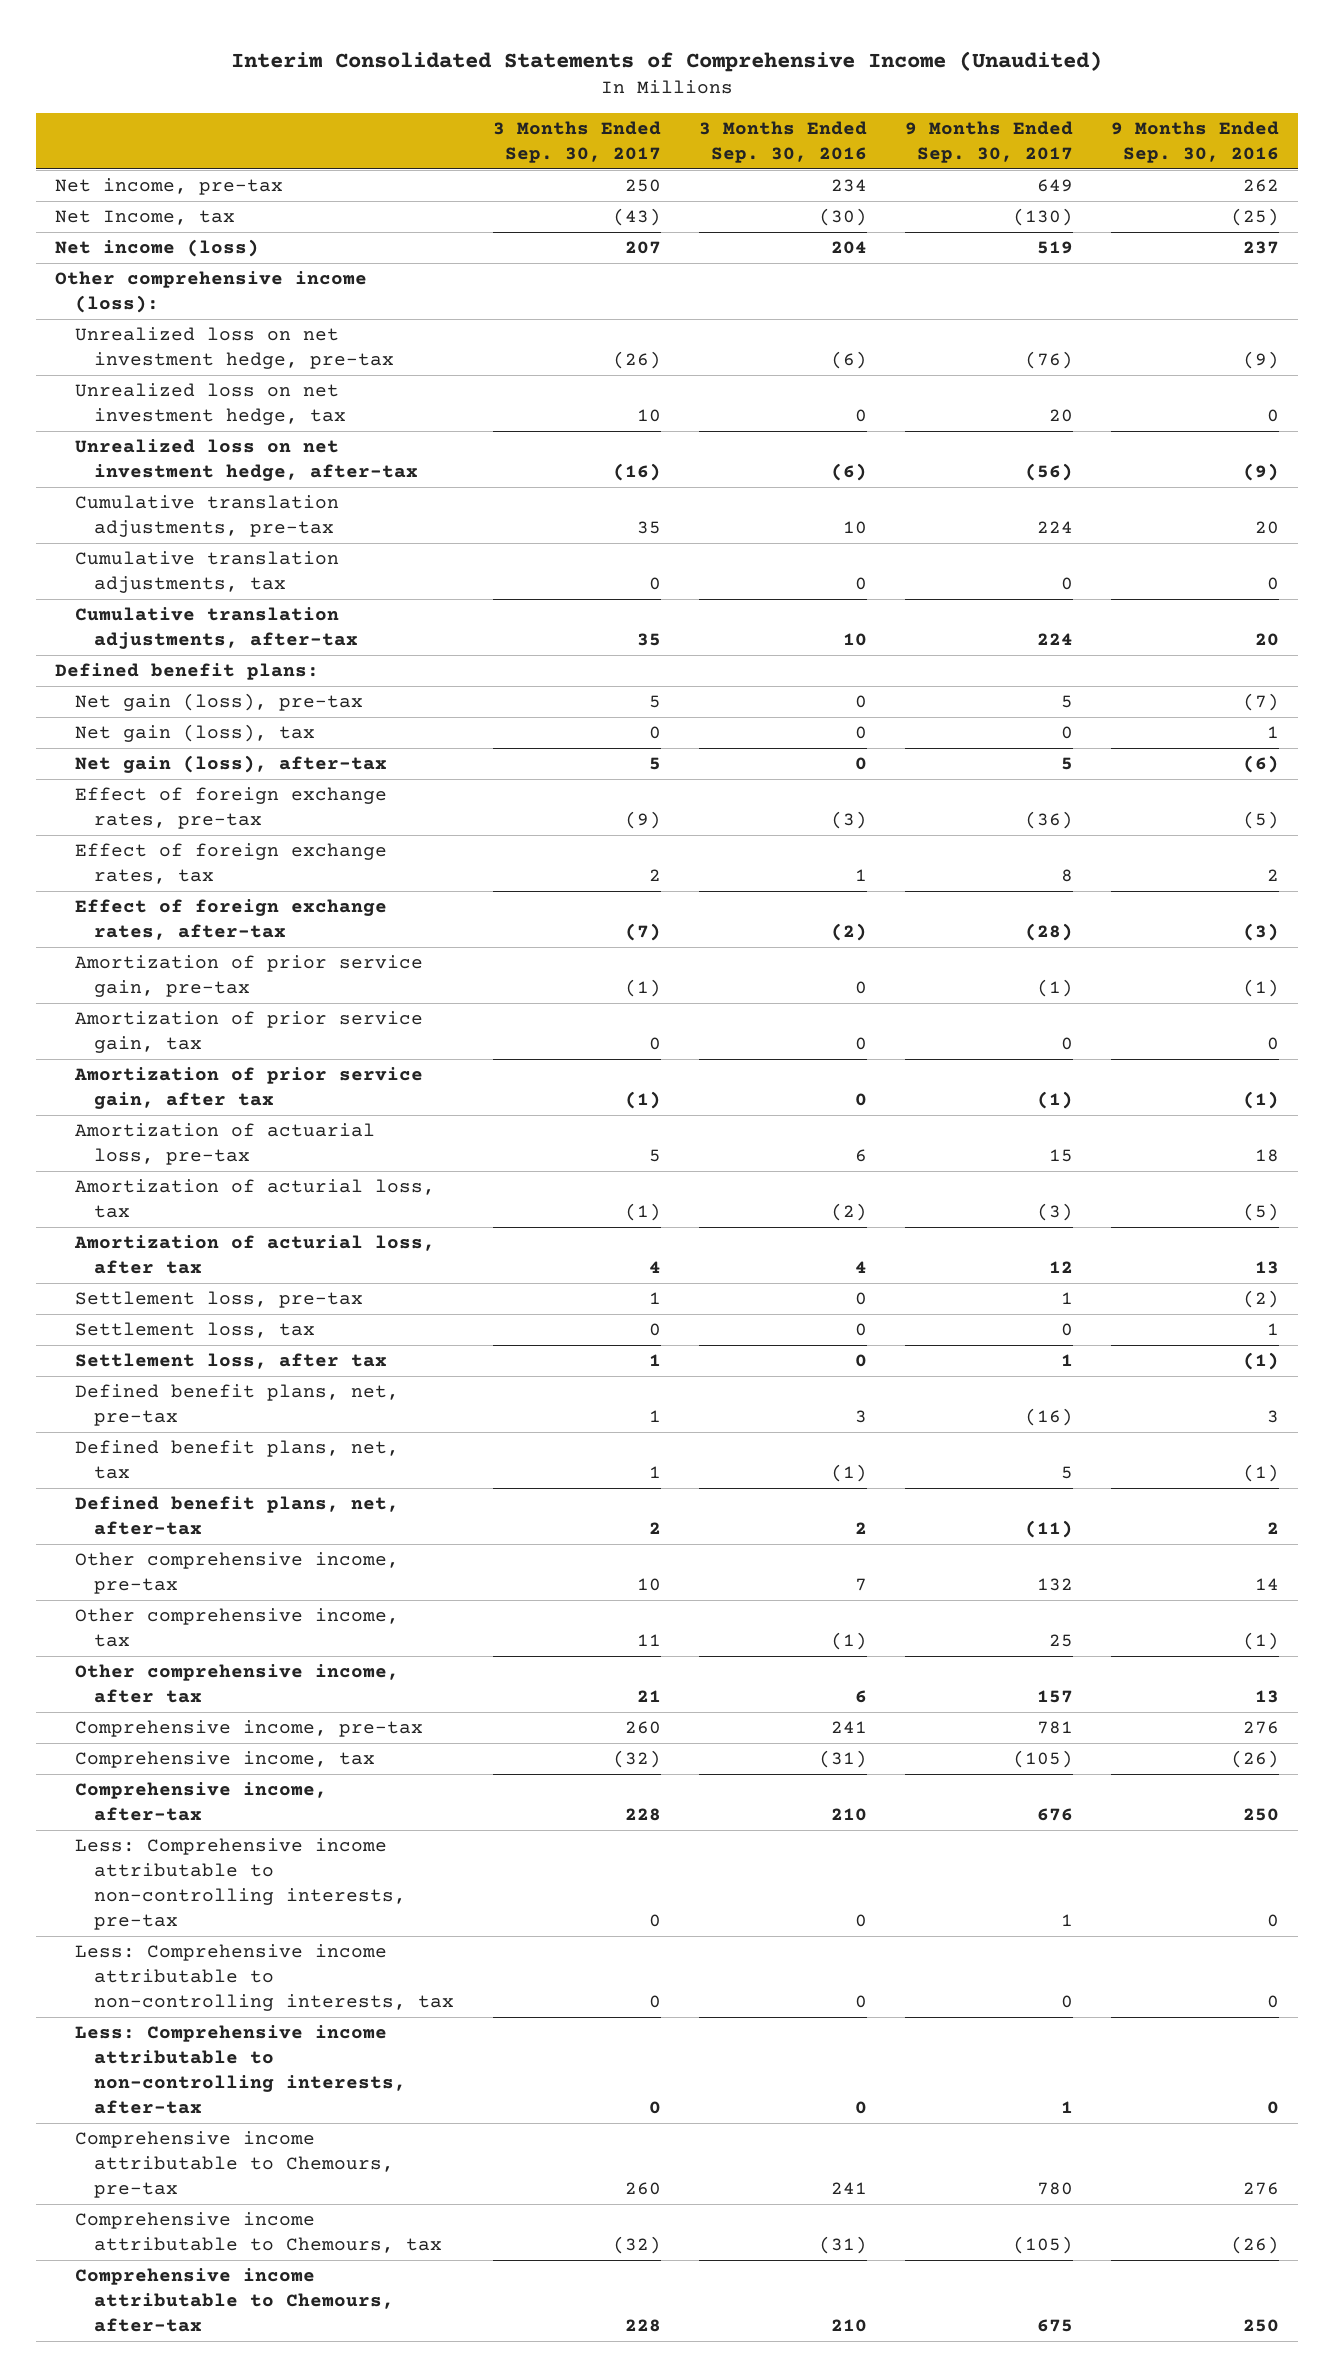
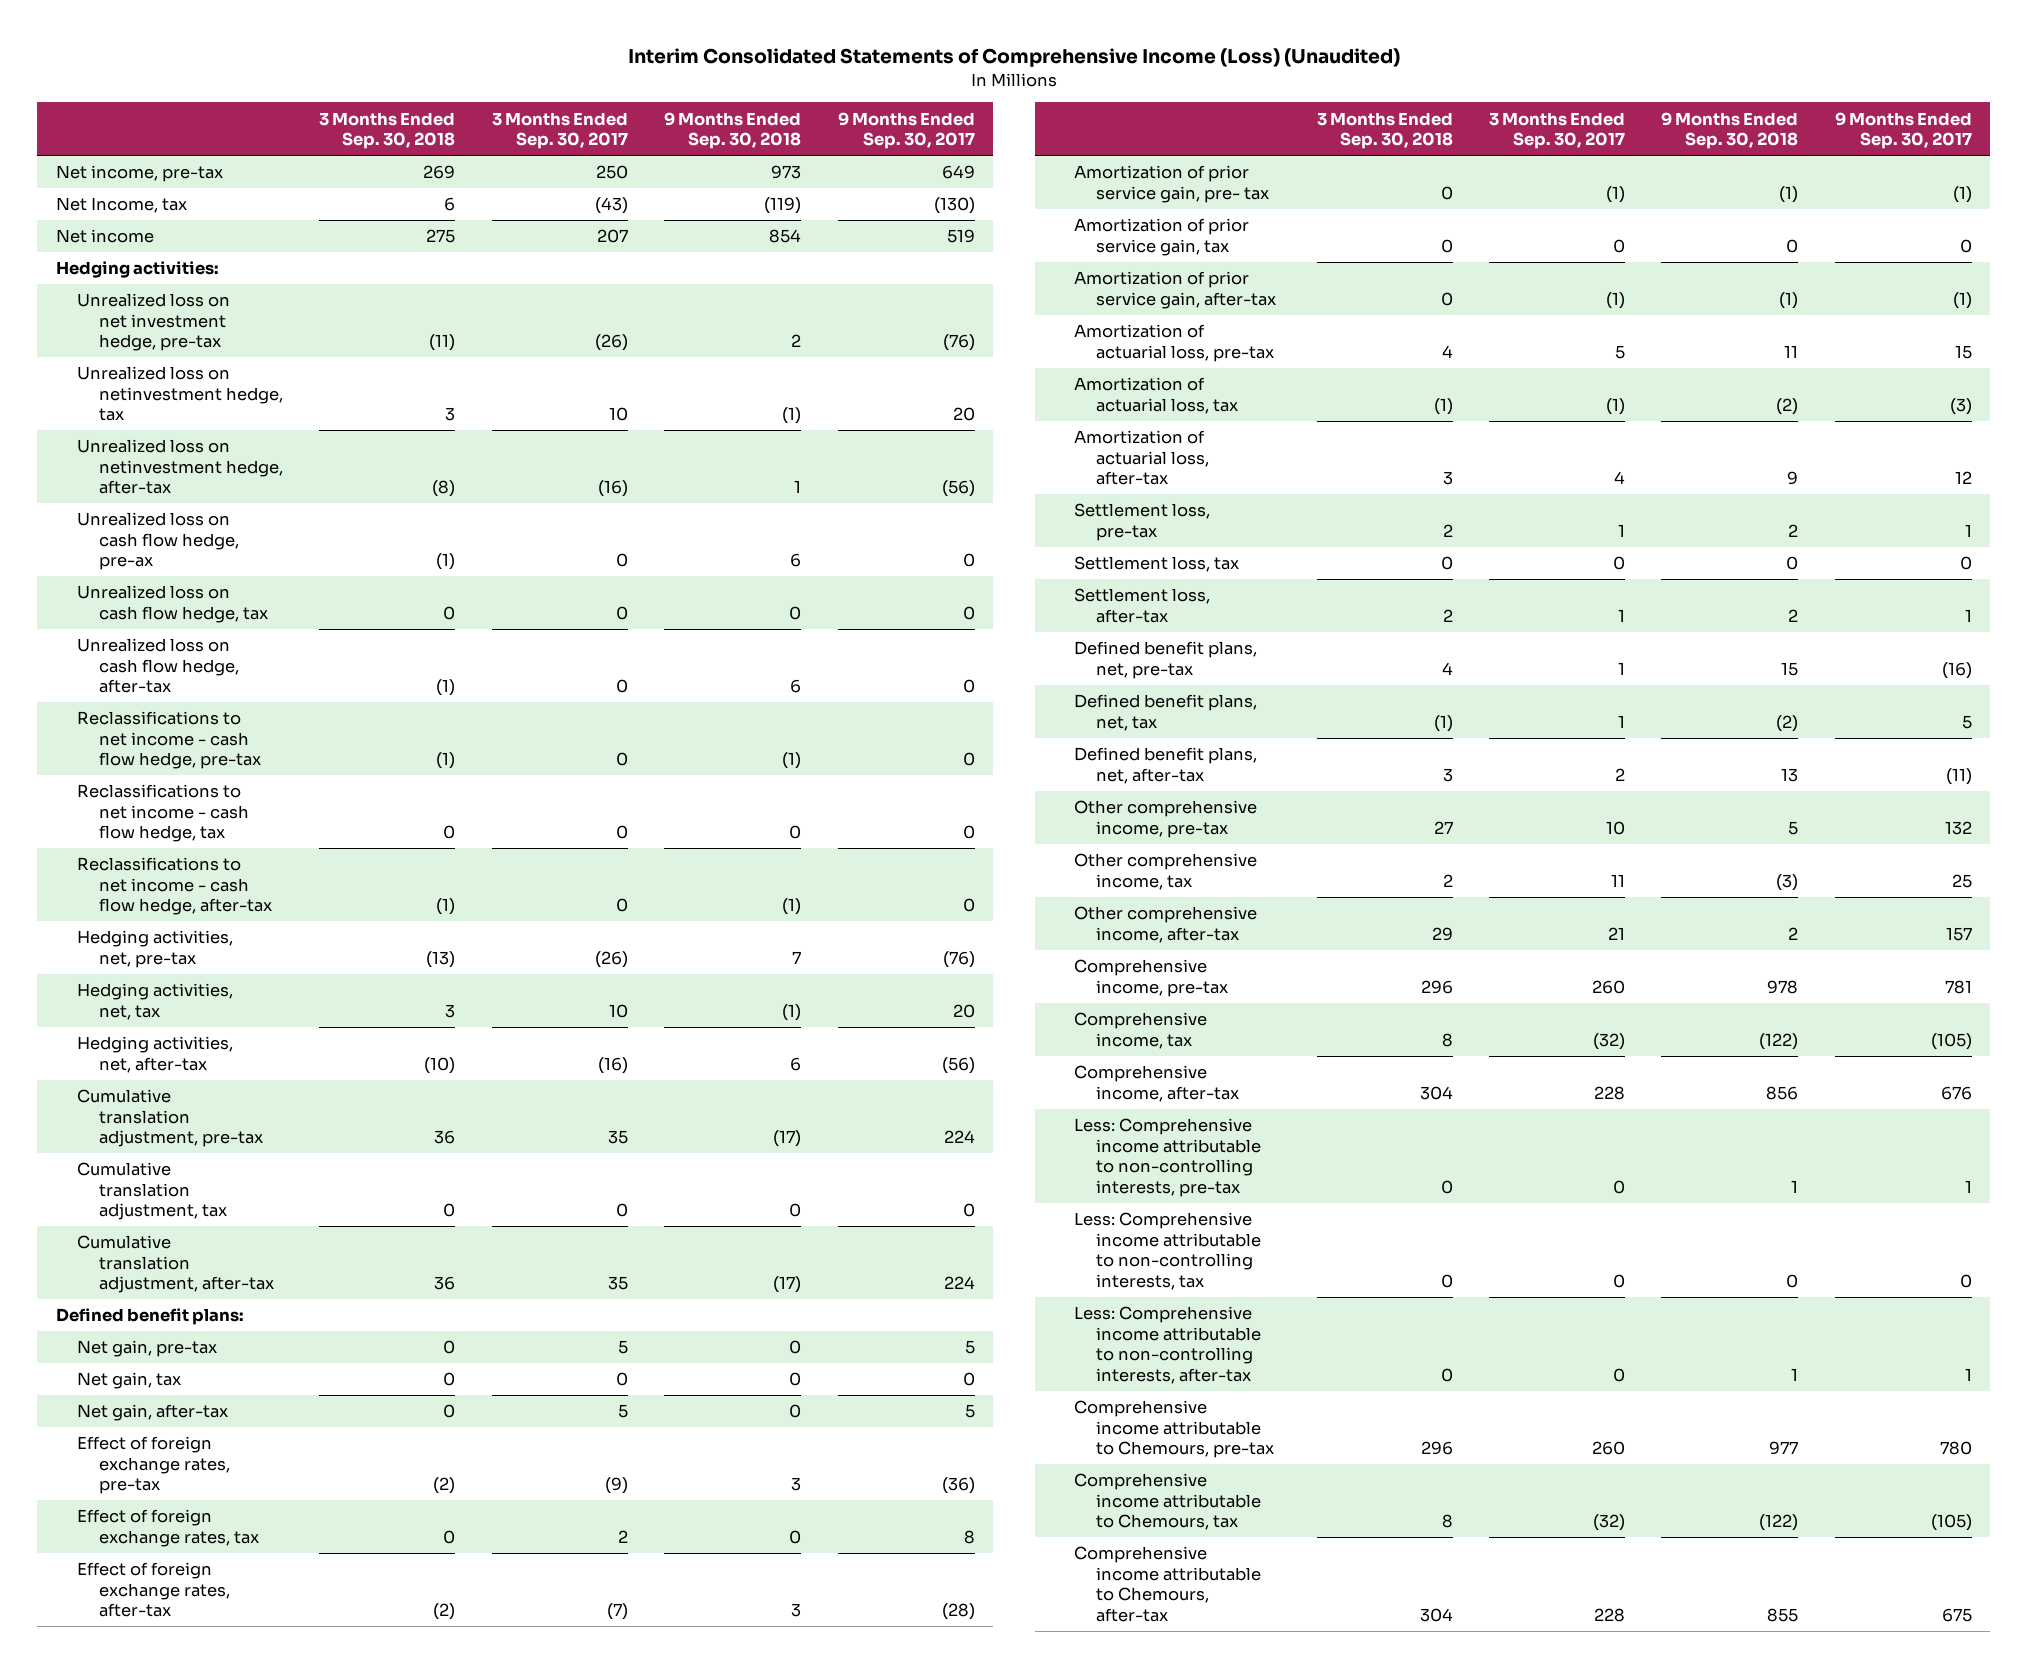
[231,50,1103,72] Interim Consolidated Statements of Comprehensive Income (Unaudited) -> [627,48,1400,68] Interim Consolidated Statements of Comprehensive Income (Loss) (Unaudited)
[698,120,867,163] 3 Months Ended Sep. 30, 2016 -> none
[1111,120,1280,163] 9 Months Ended Sep. 30, 2016 -> none
none -> [319,111,456,150] 3 Months Ended Sep. 30, 2018
none -> [664,111,802,150] 9 Months Ended Sep. 30, 2018
[55,271,368,314] Other comprehensive income (loss): -> none
[55,239,260,258] Net income (loss) -> [55,229,154,244] Net income
none -> [55,261,219,279] Hedging activities:
[74,383,347,426] Unrealized loss on net investment hedge, tax -> [77,366,283,422] Unrealized loss on netinvestment hedge, tax
[74,439,419,482] Unrealized loss on net investment hedge, after-tax -> [77,439,283,495] Unrealized loss on netinvestment hedge, after-tax
none -> [77,512,239,571] Unrealized loss on cash flow hedge, pre-ax
none -> [77,585,268,623] Unrealized loss on cash flow hedge, tax
none -> [77,638,239,694] Unrealized loss on cash flow hedge, after-tax
none -> [77,711,261,770] Reclassifications to net income - cash flow hedge, pre-tax
none -> [77,784,249,843] Reclassifications to net income - cash flow hedge, tax
none -> [77,857,272,916] Reclassifications to net income - cash flow hedge, after-tax
none -> [77,930,234,968] Hedging activities, net, pre-tax
none -> [77,983,234,1020] Hedging activities, net, tax
none -> [77,1036,234,1073] Hedging activities, net, after-tax
[74,495,339,538] Cumulative translation adjustments, pre-tax -> [77,1089,263,1148] Cumulative translation adjustment, pre-tax
[74,551,339,594] Cumulative translation adjustments, tax -> [77,1162,227,1221] Cumulative translation adjustment, tax
[74,607,359,650] Cumulative translation adjustments, after-tax -> [77,1235,274,1294] Cumulative translation adjustment, after-tax
[74,693,363,712] Net gain (loss), pre-tax -> [77,1340,218,1358] Net gain, pre-tax
[74,724,315,743] Net gain (loss), tax -> [77,1372,182,1390] Net gain, tax
[74,755,387,774] Net gain (loss), after-tax -> [77,1404,229,1422] Net gain, after-tax
[74,955,423,998] Amortization of prior service gain, pre-tax -> [1074,165,1270,203] Amortization of prior service gain, pre- tax
[73,1067,423,1110] Amortization of prior service gain, after tax -> [1074,271,1277,309] Amortization of prior service gain, after-tax
[74,1179,435,1219] Amortization of acturial loss, tax -> [1074,377,1239,414] Amortization of actuarial loss, tax
[73,1235,435,1275] Amortization of acturial loss, after tax -> [1074,430,1210,486] Amortization of actuarial loss, after-tax
[74,1353,387,1370] Settlement loss, after tax -> [1074,588,1211,623] Settlement loss, after-tax
[74,1664,399,1704] Other comprehensive income, after tax -> [1074,906,1258,943] Other comprehensive income, after-tax

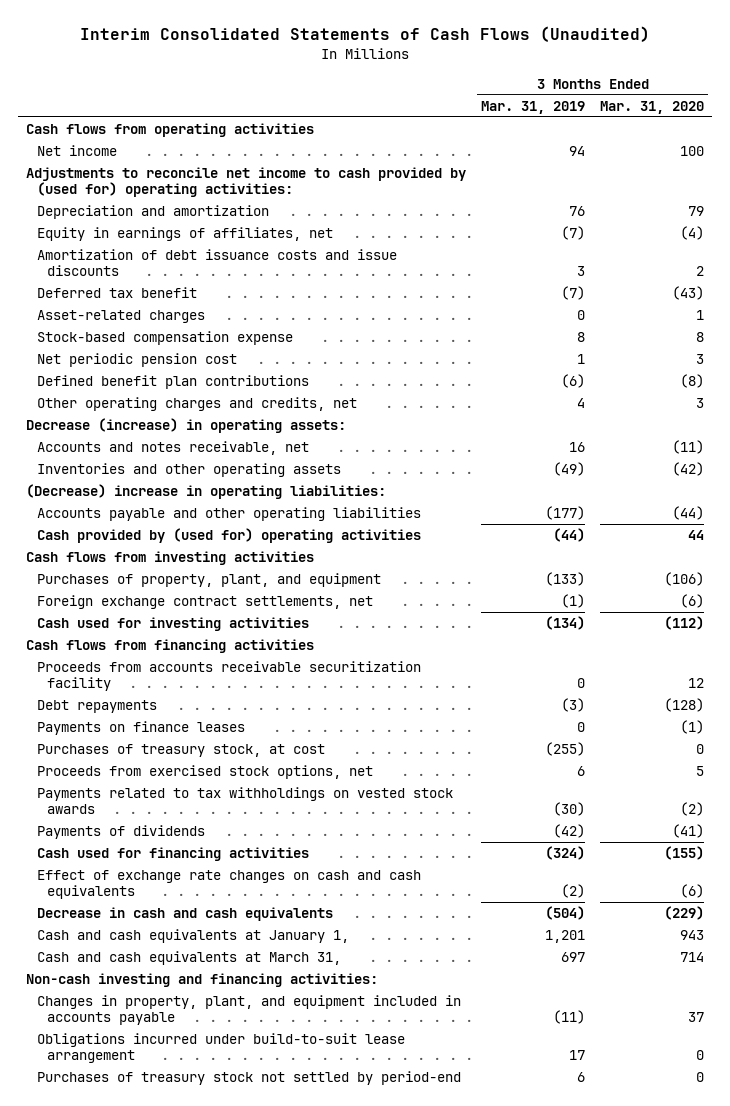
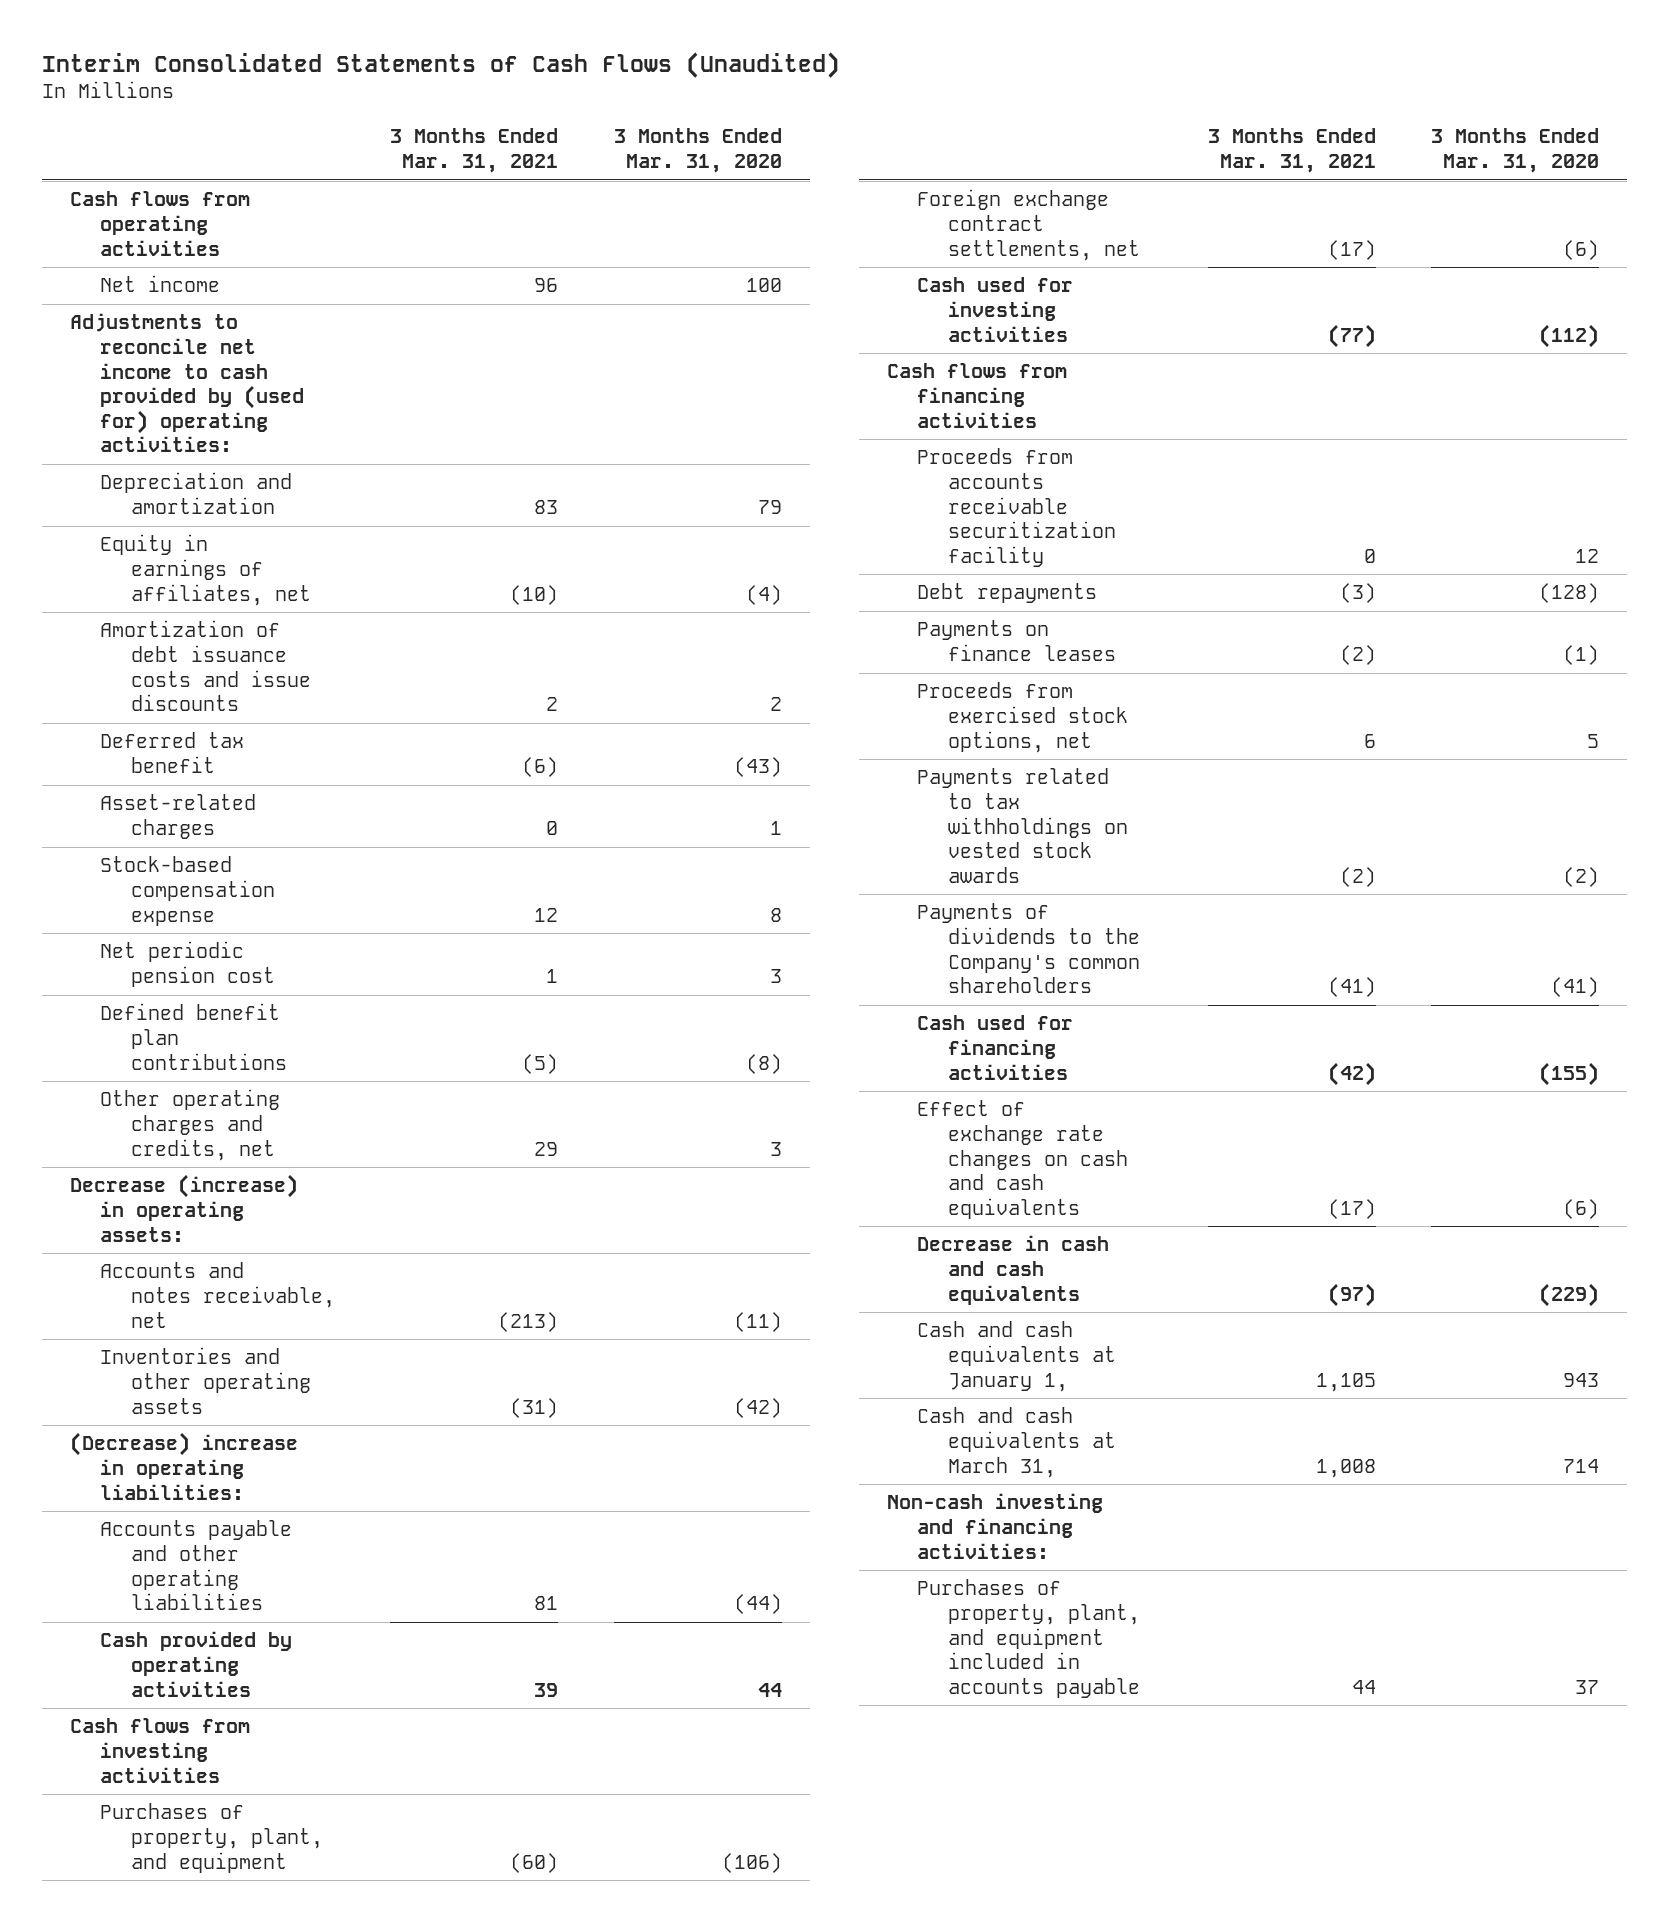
[481,100,586,114] Mar. 31, 2019 -> none
none -> [390,128,559,173] 3 Months Ended Mar. 31, 2021
[36,528,421,544] Cash provided by (used for) operating activities -> [100,1631,293,1697] Cash provided by operating activities
[36,744,325,758] Purchases of treasury stock, at cost -> none
[36,825,205,840] Payments of dividends -> none
none -> [917,903,1140,994] Payments of dividends to the Company's common shareholders
[36,1033,405,1064] Obligations incurred under build-to-suit lease arrangement -> none
[36,1071,461,1086] Purchases of treasury stock not settled by period-end -> none
[36,995,461,1026] Changes in property, plant, and equipment included in accounts payable -> [917,1579,1140,1698] Purchases of property, plant, and equipment included in accounts payable

